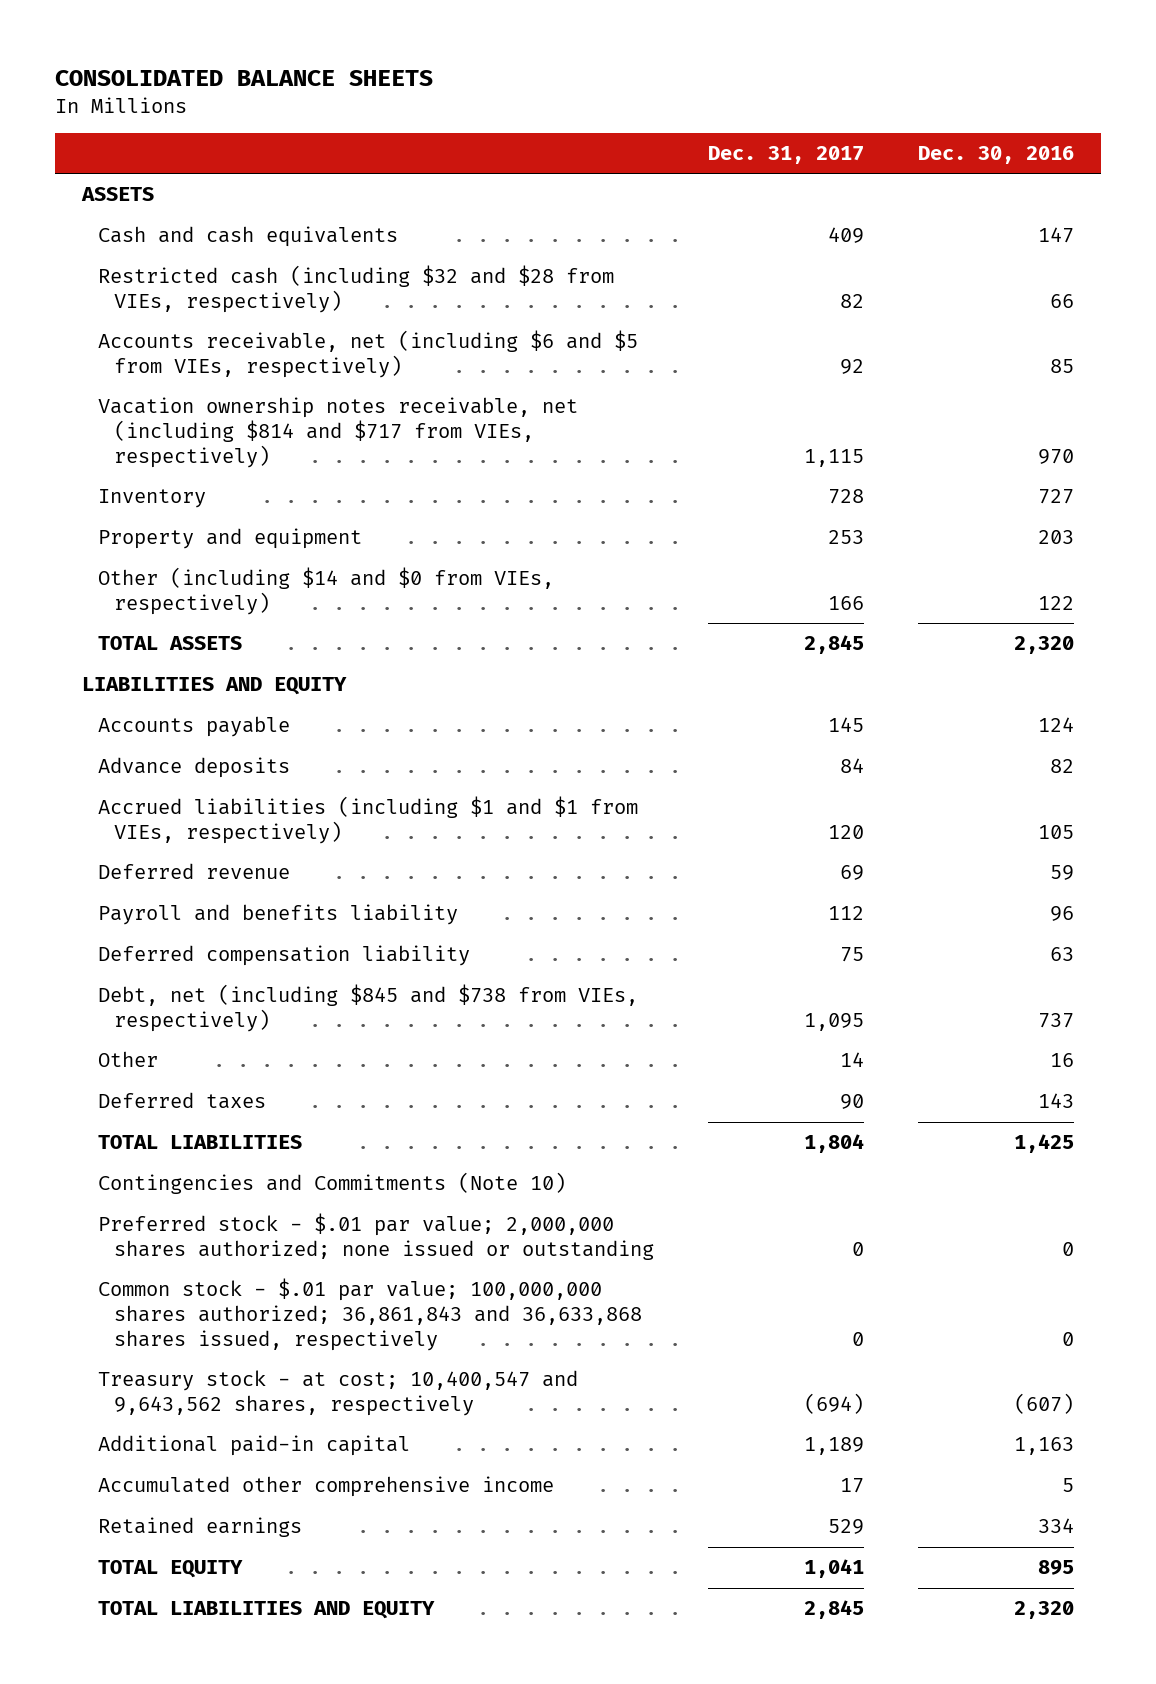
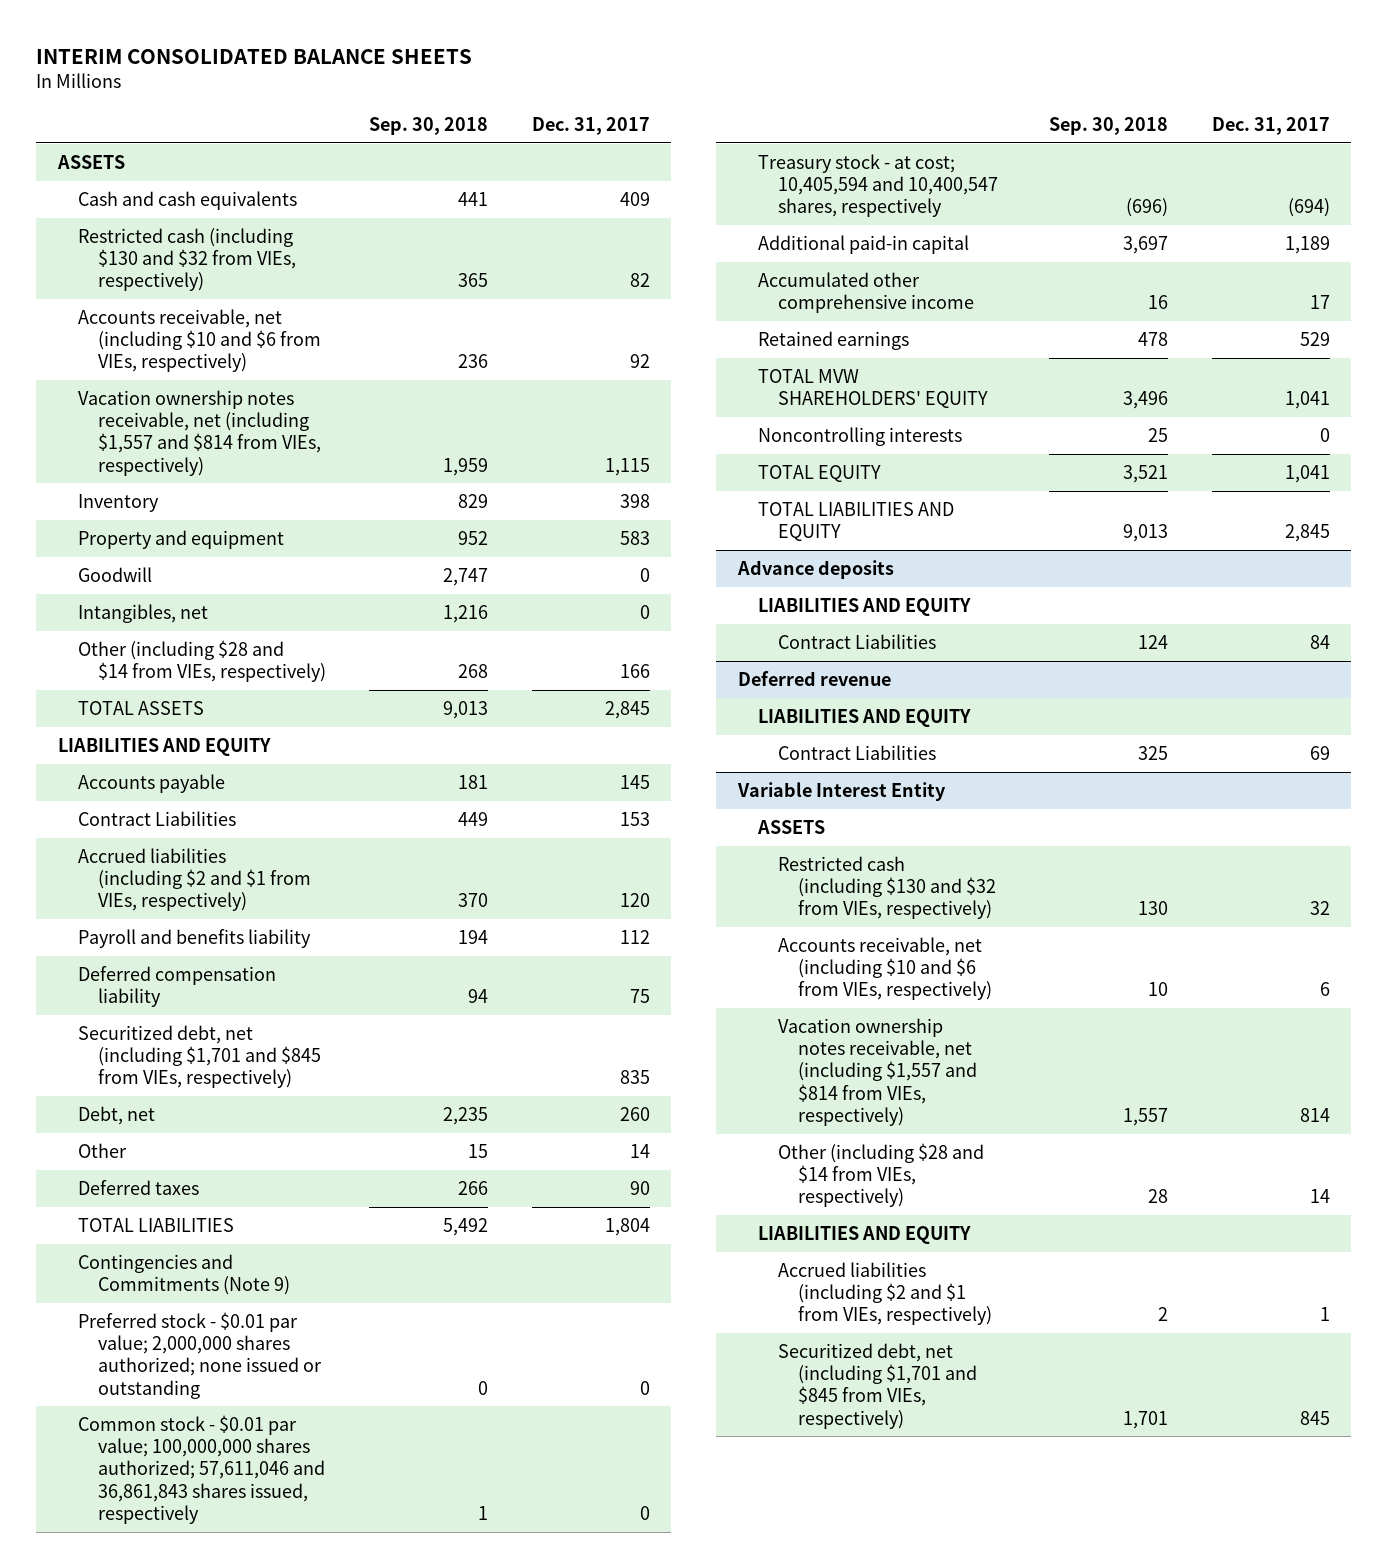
[54,69,433,86] CONSOLIDATED BALANCE SHEETS -> [36,49,473,65] INTERIM CONSOLIDATED BALANCE SHEETS
[917,146,1074,165] Dec. 30, 2016 -> none
none -> [369,117,489,136] Sep. 30, 2018
[97,265,614,314] Restricted cash (including $32 and $28 from VIEs, respectively) -> [77,227,296,292] Restricted cash (including $130 and $32 from VIEs, respectively)
[97,330,638,379] Accounts receivable, net (including $6 and $5 from VIEs, respectively) -> [77,308,321,373] Accounts receivable, net (including $10 and $6 from VIEs, respectively)
[97,397,578,468] Vacation ownership notes receivable, net (including $814 and $717 from VIEs, respectively) -> [77,389,321,476] Vacation ownership notes receivable, net (including $1,557 and $814 from VIEs, respectively)
[827,489,864,505] 728 -> [619,493,650,508] 398
[827,530,864,545] 253 -> [619,530,650,545] 583
none -> [77,566,152,582] Goodwill
none -> [77,603,208,623] Intangibles, net
[97,567,554,616] Other (including $14 and $0 from VIEs, respectively) -> [77,639,326,683] Other (including $28 and $14 from VIEs, respectively)
[97,757,290,779] Advance deposits -> none
[97,863,290,880] Deferred revenue -> none
none -> [77,810,236,826] Contract Liabilities
[97,796,638,845] Accrued liabilities (including $1 and $1 from VIEs, respectively) -> [77,847,311,912] Accrued liabilities (including $2 and $1 from VIEs, respectively)
none -> [77,1024,321,1089] Securitized debt, net (including $1,701 and $845 from VIEs, respectively)
[97,984,638,1033] Debt, net (including $845 and $738 from VIEs, respectively) -> [77,1105,155,1125] Debt, net
[803,1013,864,1032] 1,095 -> [619,1106,650,1121] 260
[97,1172,566,1195] Contingencies and Commitments (Note 10) -> [77,1253,290,1296] Contingencies and Commitments (Note 9)
[97,1213,654,1261] Preferred stock - $.01 par value; 2,000,000 shares authorized; none issued or outstanding -> [77,1311,322,1399] Preferred stock - $0.01 par value; 2,000,000 shares authorized; none issued or outstanding
[97,1278,642,1351] Common stock - $.01 par value; 100,000,000 shares authorized; 36,861,843 and 36,633,868 shares issued, respectively -> [77,1414,325,1524] Common stock - $0.01 par value; 100,000,000 shares authorized; 57,611,046 and 36,861,843 shares issued, respectively
[97,1370,578,1417] Treasury stock - at cost; 10,400,547 and 9,643,562 shares, respectively -> [757,153,998,218] Treasury stock - at cost; 10,405,594 and 10,400,547 shares, respectively
none -> [757,368,988,409] TOTAL MVW SHAREHOLDERS' EQUITY
none -> [757,426,962,446] Noncontrolling interests
none -> [736,559,894,579] Advance deposits
none -> [757,597,971,616] LIABILITIES AND EQUITY
none -> [777,633,936,649] Contract Liabilities
none -> [737,670,891,686] Deferred revenue
none -> [757,708,971,727] LIABILITIES AND EQUITY
none -> [777,744,936,760] Contract Liabilities
none -> [736,781,946,801] Variable Interest Entity
none -> [756,819,825,834] ASSETS
none -> [777,855,996,920] Restricted cash (including $130 and $32 from VIEs, respectively)
none -> [777,936,992,1001] Accounts receivable, net (including $10 and $6 from VIEs, respectively)
none -> [777,1017,977,1126] Vacation ownership notes receivable, net (including $1,557 and $814 from VIEs, respectively)
none -> [777,1142,984,1208] Other (including $28 and $14 from VIEs, respectively)
none -> [757,1225,971,1244] LIABILITIES AND EQUITY
none -> [777,1261,992,1326] Accrued liabilities (including $2 and $1 from VIEs, respectively)
none -> [777,1342,977,1429] Securitized debt, net (including $1,701 and $845 from VIEs, respectively)

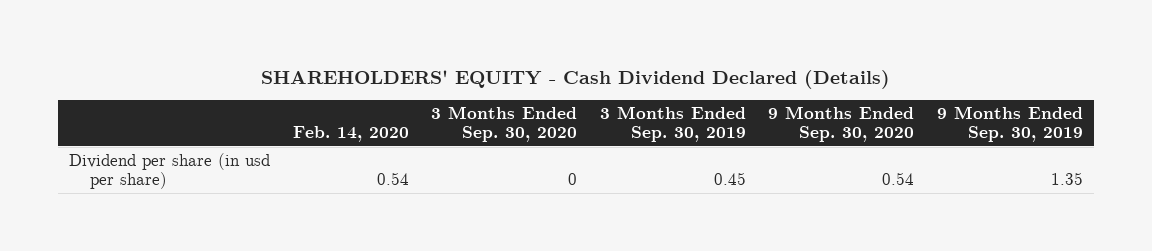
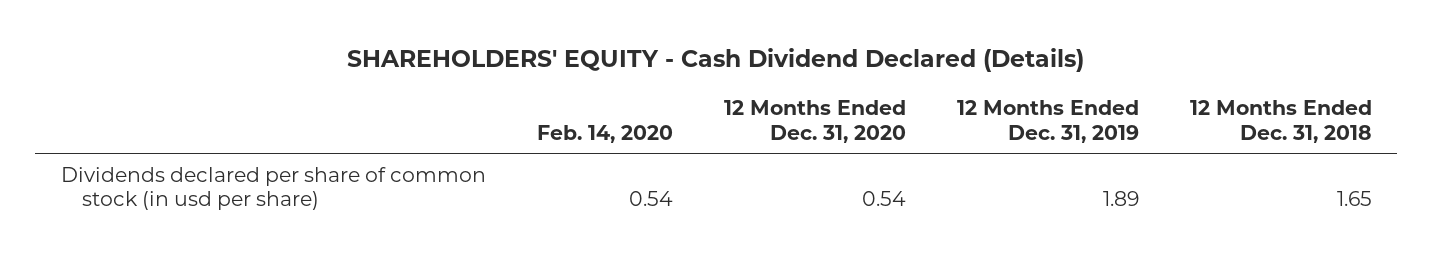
[431,106,578,143] 3 Months Ended Sep. 30, 2020 -> none
[599,106,746,143] 3 Months Ended Sep. 30, 2019 -> none
[768,106,915,143] 9 Months Ended Sep. 30, 2020 -> none
[936,106,1083,143] 9 Months Ended Sep. 30, 2019 -> none
none -> [723,100,906,143] 12 Months Ended Dec. 31, 2020
none -> [956,100,1139,143] 12 Months Ended Dec. 31, 2019
none -> [1189,100,1372,143] 12 Months Ended Dec. 31, 2018
[69,152,271,190] Dividend per share (in usd per share) -> [60,166,486,211] Dividends declared per share of common stock (in usd per share)

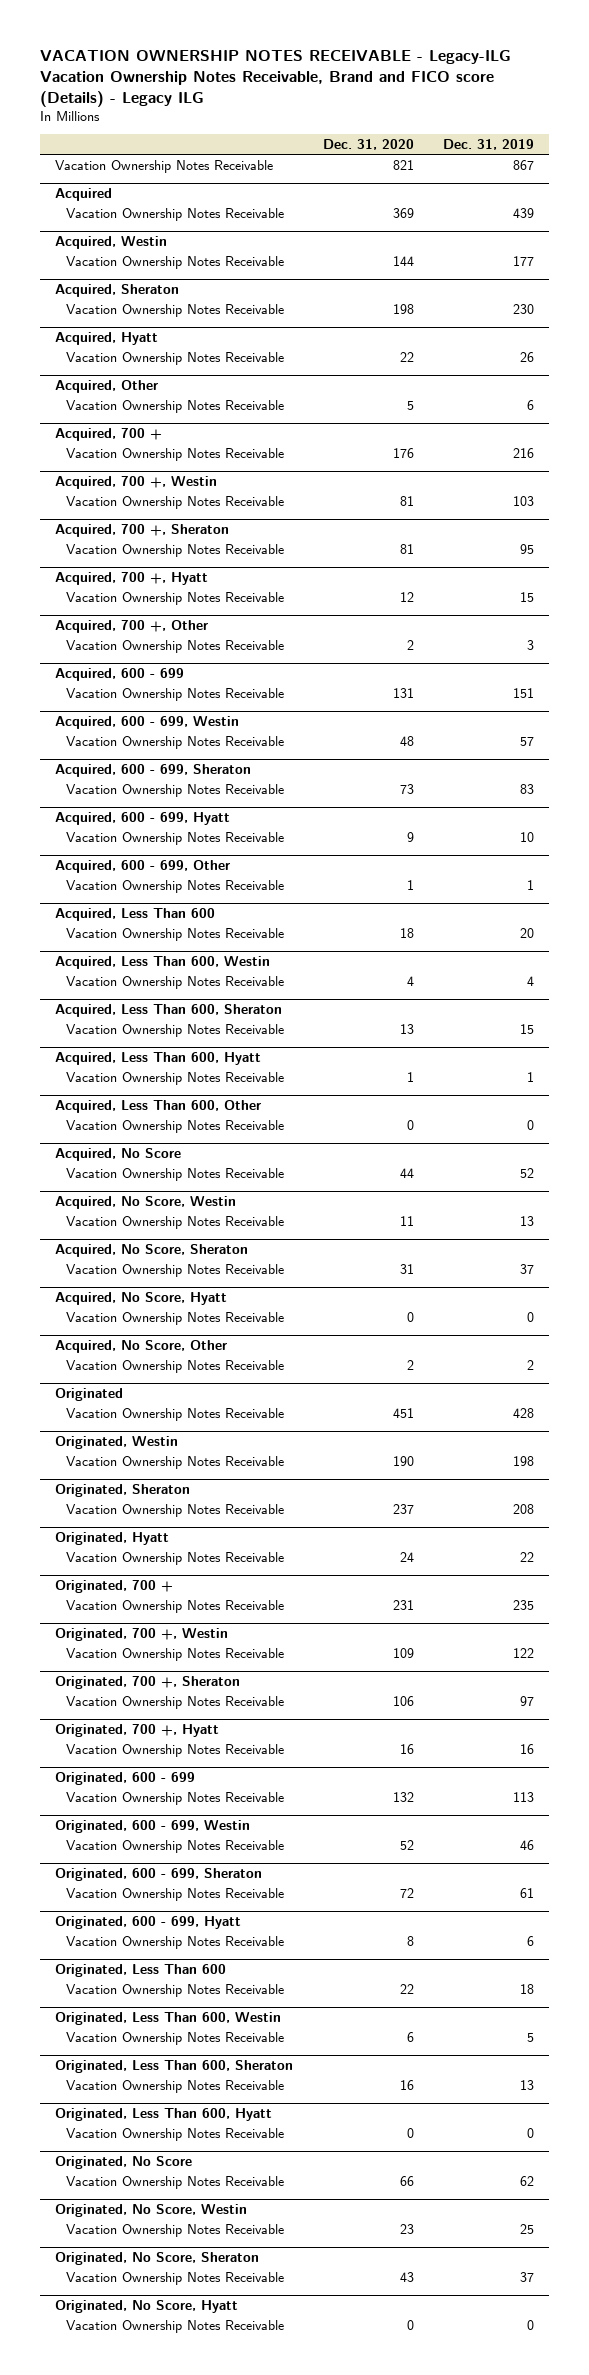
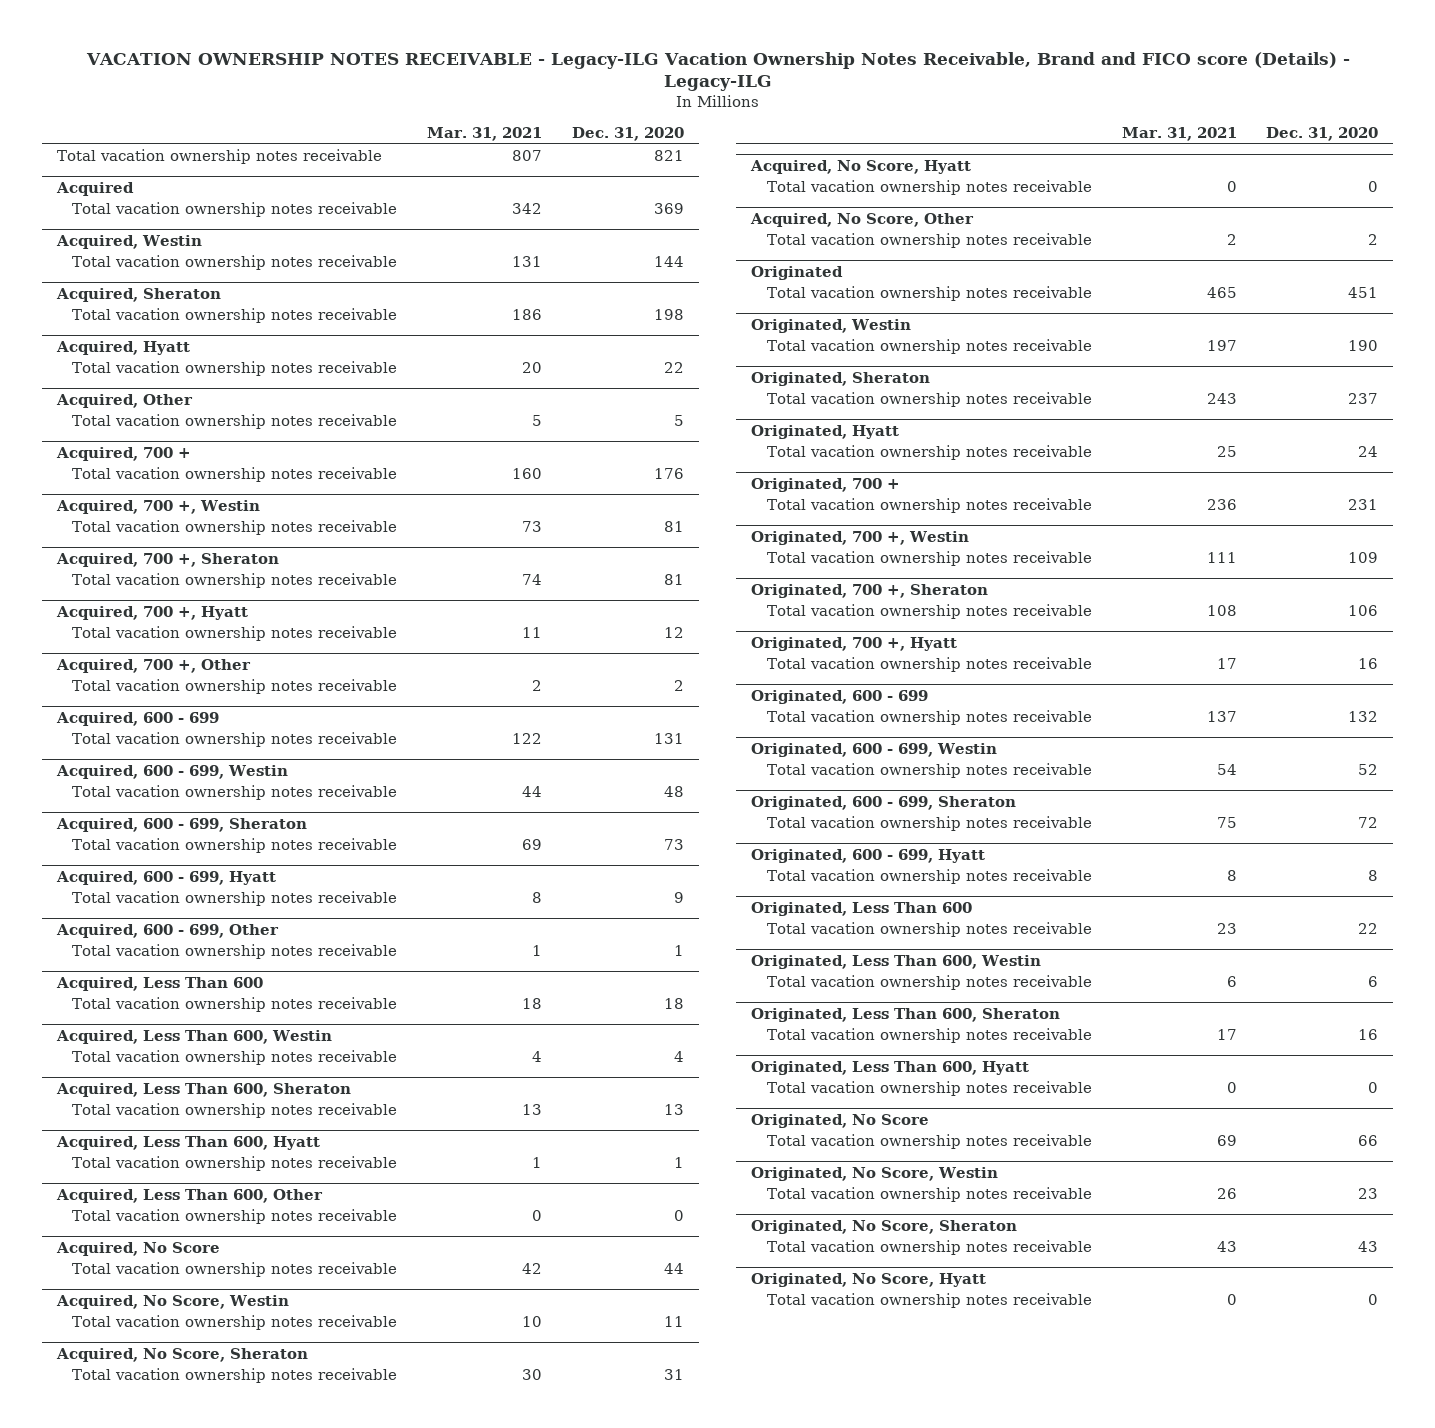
[40,50,512,107] VACATION OWNERSHIP NOTES RECEIVABLE - Legacy-ILG Vacation Ownership Notes Receivable, Brand and FICO score (Details) - Legacy ILG -> [85,51,1350,92] VACATION OWNERSHIP NOTES RECEIVABLE - Legacy-ILG Vacation Ownership Notes Receivable, Brand and FICO score (Details) - Legacy-ILG
[443,138,535,150] Dec. 31, 2019 -> none
none -> [427,127,543,142] Mar. 31, 2021
[55,159,274,173] Vacation Ownership Notes Receivable -> [56,149,382,165] Total vacation ownership notes receivable
[65,207,284,221] Vacation Ownership Notes Receivable -> [72,202,398,218] Total vacation ownership notes receivable
[65,255,284,269] Vacation Ownership Notes Receivable -> [72,255,398,271] Total vacation ownership notes receivable
[65,303,284,317] Vacation Ownership Notes Receivable -> [72,308,398,324] Total vacation ownership notes receivable
[65,351,284,365] Vacation Ownership Notes Receivable -> [72,361,398,377] Total vacation ownership notes receivable
[65,399,284,413] Vacation Ownership Notes Receivable -> [72,414,398,430] Total vacation ownership notes receivable
[65,447,284,461] Vacation Ownership Notes Receivable -> [72,467,398,483] Total vacation ownership notes receivable
[65,495,284,509] Vacation Ownership Notes Receivable -> [72,520,398,536] Total vacation ownership notes receivable
[65,543,284,557] Vacation Ownership Notes Receivable -> [72,573,398,589] Total vacation ownership notes receivable
[65,591,284,605] Vacation Ownership Notes Receivable -> [72,626,398,642] Total vacation ownership notes receivable
[65,639,284,653] Vacation Ownership Notes Receivable -> [72,679,398,695] Total vacation ownership notes receivable
[65,687,284,701] Vacation Ownership Notes Receivable -> [72,732,398,748] Total vacation ownership notes receivable
[65,735,284,749] Vacation Ownership Notes Receivable -> [72,785,398,801] Total vacation ownership notes receivable
[65,783,284,797] Vacation Ownership Notes Receivable -> [72,838,398,854] Total vacation ownership notes receivable
[65,831,284,845] Vacation Ownership Notes Receivable -> [72,891,398,907] Total vacation ownership notes receivable
[65,879,284,893] Vacation Ownership Notes Receivable -> [72,944,398,960] Total vacation ownership notes receivable
[65,927,284,941] Vacation Ownership Notes Receivable -> [72,997,398,1013] Total vacation ownership notes receivable
[65,975,284,989] Vacation Ownership Notes Receivable -> [72,1050,398,1066] Total vacation ownership notes receivable
[65,1023,284,1037] Vacation Ownership Notes Receivable -> [72,1103,398,1119] Total vacation ownership notes receivable
[65,1071,284,1085] Vacation Ownership Notes Receivable -> [72,1156,398,1172] Total vacation ownership notes receivable
[65,1119,284,1133] Vacation Ownership Notes Receivable -> [72,1209,398,1225] Total vacation ownership notes receivable
[65,1167,284,1181] Vacation Ownership Notes Receivable -> [72,1262,398,1278] Total vacation ownership notes receivable
[65,1215,284,1229] Vacation Ownership Notes Receivable -> [72,1315,398,1331] Total vacation ownership notes receivable
[65,1263,284,1277] Vacation Ownership Notes Receivable -> [72,1368,398,1384] Total vacation ownership notes receivable
[65,1311,284,1325] Vacation Ownership Notes Receivable -> [766,180,1092,196] Total vacation ownership notes receivable
[65,1359,284,1373] Vacation Ownership Notes Receivable -> [766,233,1092,249] Total vacation ownership notes receivable
[65,1407,284,1421] Vacation Ownership Notes Receivable -> [766,286,1092,302] Total vacation ownership notes receivable
[65,1455,284,1469] Vacation Ownership Notes Receivable -> [766,339,1092,355] Total vacation ownership notes receivable
[65,1503,284,1517] Vacation Ownership Notes Receivable -> [766,392,1092,408] Total vacation ownership notes receivable
[65,1551,284,1565] Vacation Ownership Notes Receivable -> [766,445,1092,461] Total vacation ownership notes receivable
[65,1599,284,1613] Vacation Ownership Notes Receivable -> [766,498,1092,514] Total vacation ownership notes receivable
[65,1647,284,1661] Vacation Ownership Notes Receivable -> [766,551,1092,567] Total vacation ownership notes receivable
[65,1695,284,1709] Vacation Ownership Notes Receivable -> [766,604,1092,620] Total vacation ownership notes receivable
[65,1743,284,1757] Vacation Ownership Notes Receivable -> [766,657,1092,673] Total vacation ownership notes receivable
[65,1791,284,1805] Vacation Ownership Notes Receivable -> [766,710,1092,726] Total vacation ownership notes receivable
[65,1839,284,1853] Vacation Ownership Notes Receivable -> [766,763,1092,779] Total vacation ownership notes receivable
[65,1887,284,1901] Vacation Ownership Notes Receivable -> [766,816,1092,832] Total vacation ownership notes receivable
[65,1935,284,1949] Vacation Ownership Notes Receivable -> [766,869,1092,885] Total vacation ownership notes receivable
[65,1983,284,1997] Vacation Ownership Notes Receivable -> [766,922,1092,938] Total vacation ownership notes receivable
[65,2031,284,2045] Vacation Ownership Notes Receivable -> [766,975,1092,991] Total vacation ownership notes receivable
[65,2079,284,2093] Vacation Ownership Notes Receivable -> [766,1028,1092,1044] Total vacation ownership notes receivable
[65,2127,284,2141] Vacation Ownership Notes Receivable -> [766,1081,1092,1097] Total vacation ownership notes receivable
[65,2175,284,2189] Vacation Ownership Notes Receivable -> [766,1134,1092,1150] Total vacation ownership notes receivable
[65,2223,284,2237] Vacation Ownership Notes Receivable -> [766,1187,1092,1203] Total vacation ownership notes receivable
[65,2271,284,2285] Vacation Ownership Notes Receivable -> [766,1240,1092,1256] Total vacation ownership notes receivable
[65,2319,284,2333] Vacation Ownership Notes Receivable -> [766,1293,1092,1309] Total vacation ownership notes receivable

